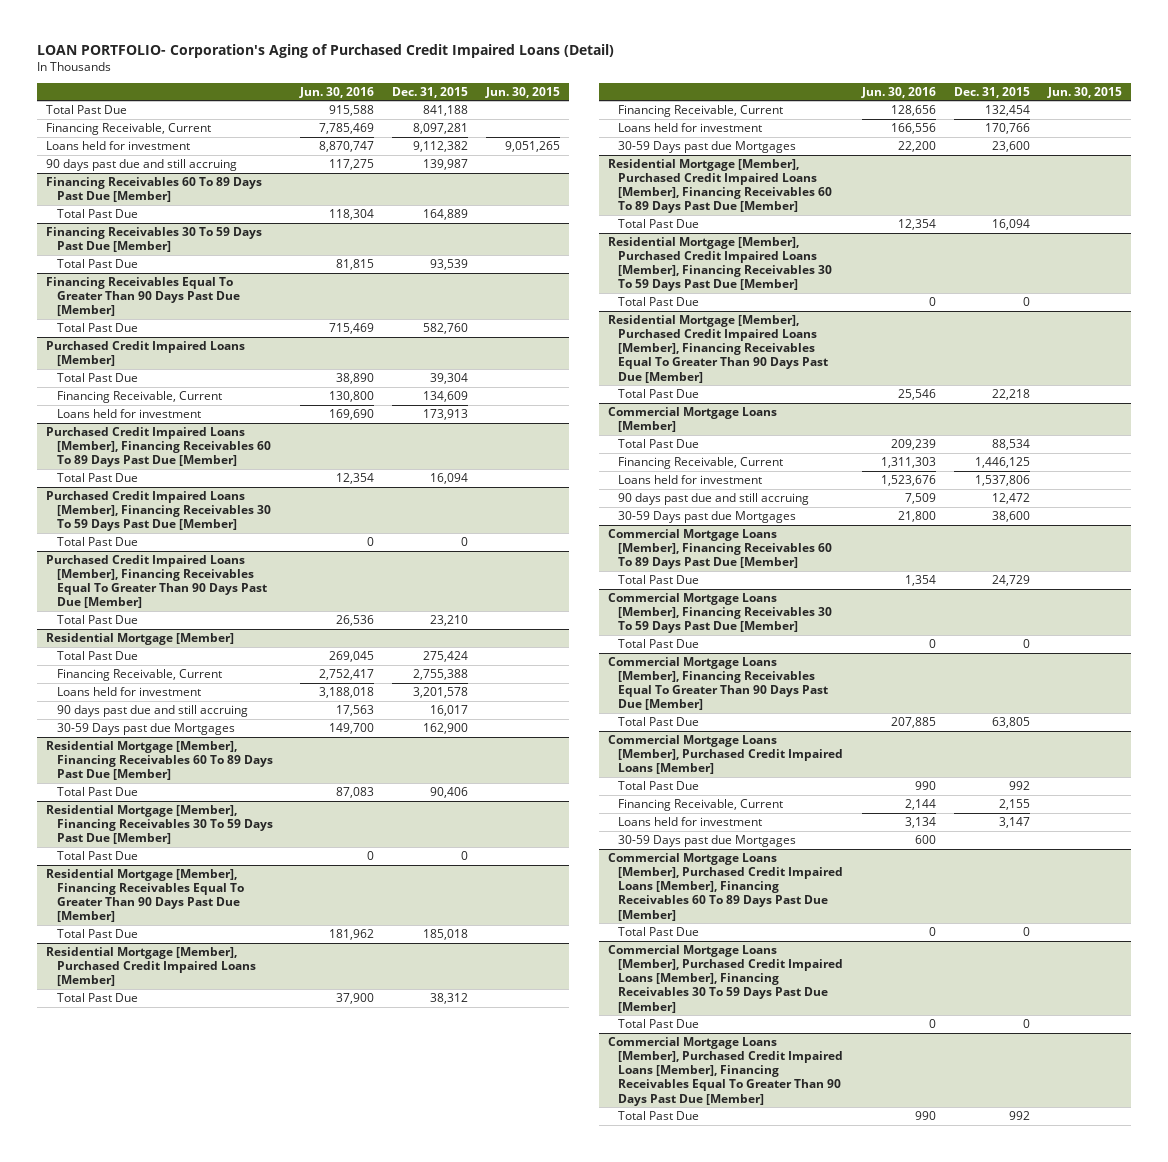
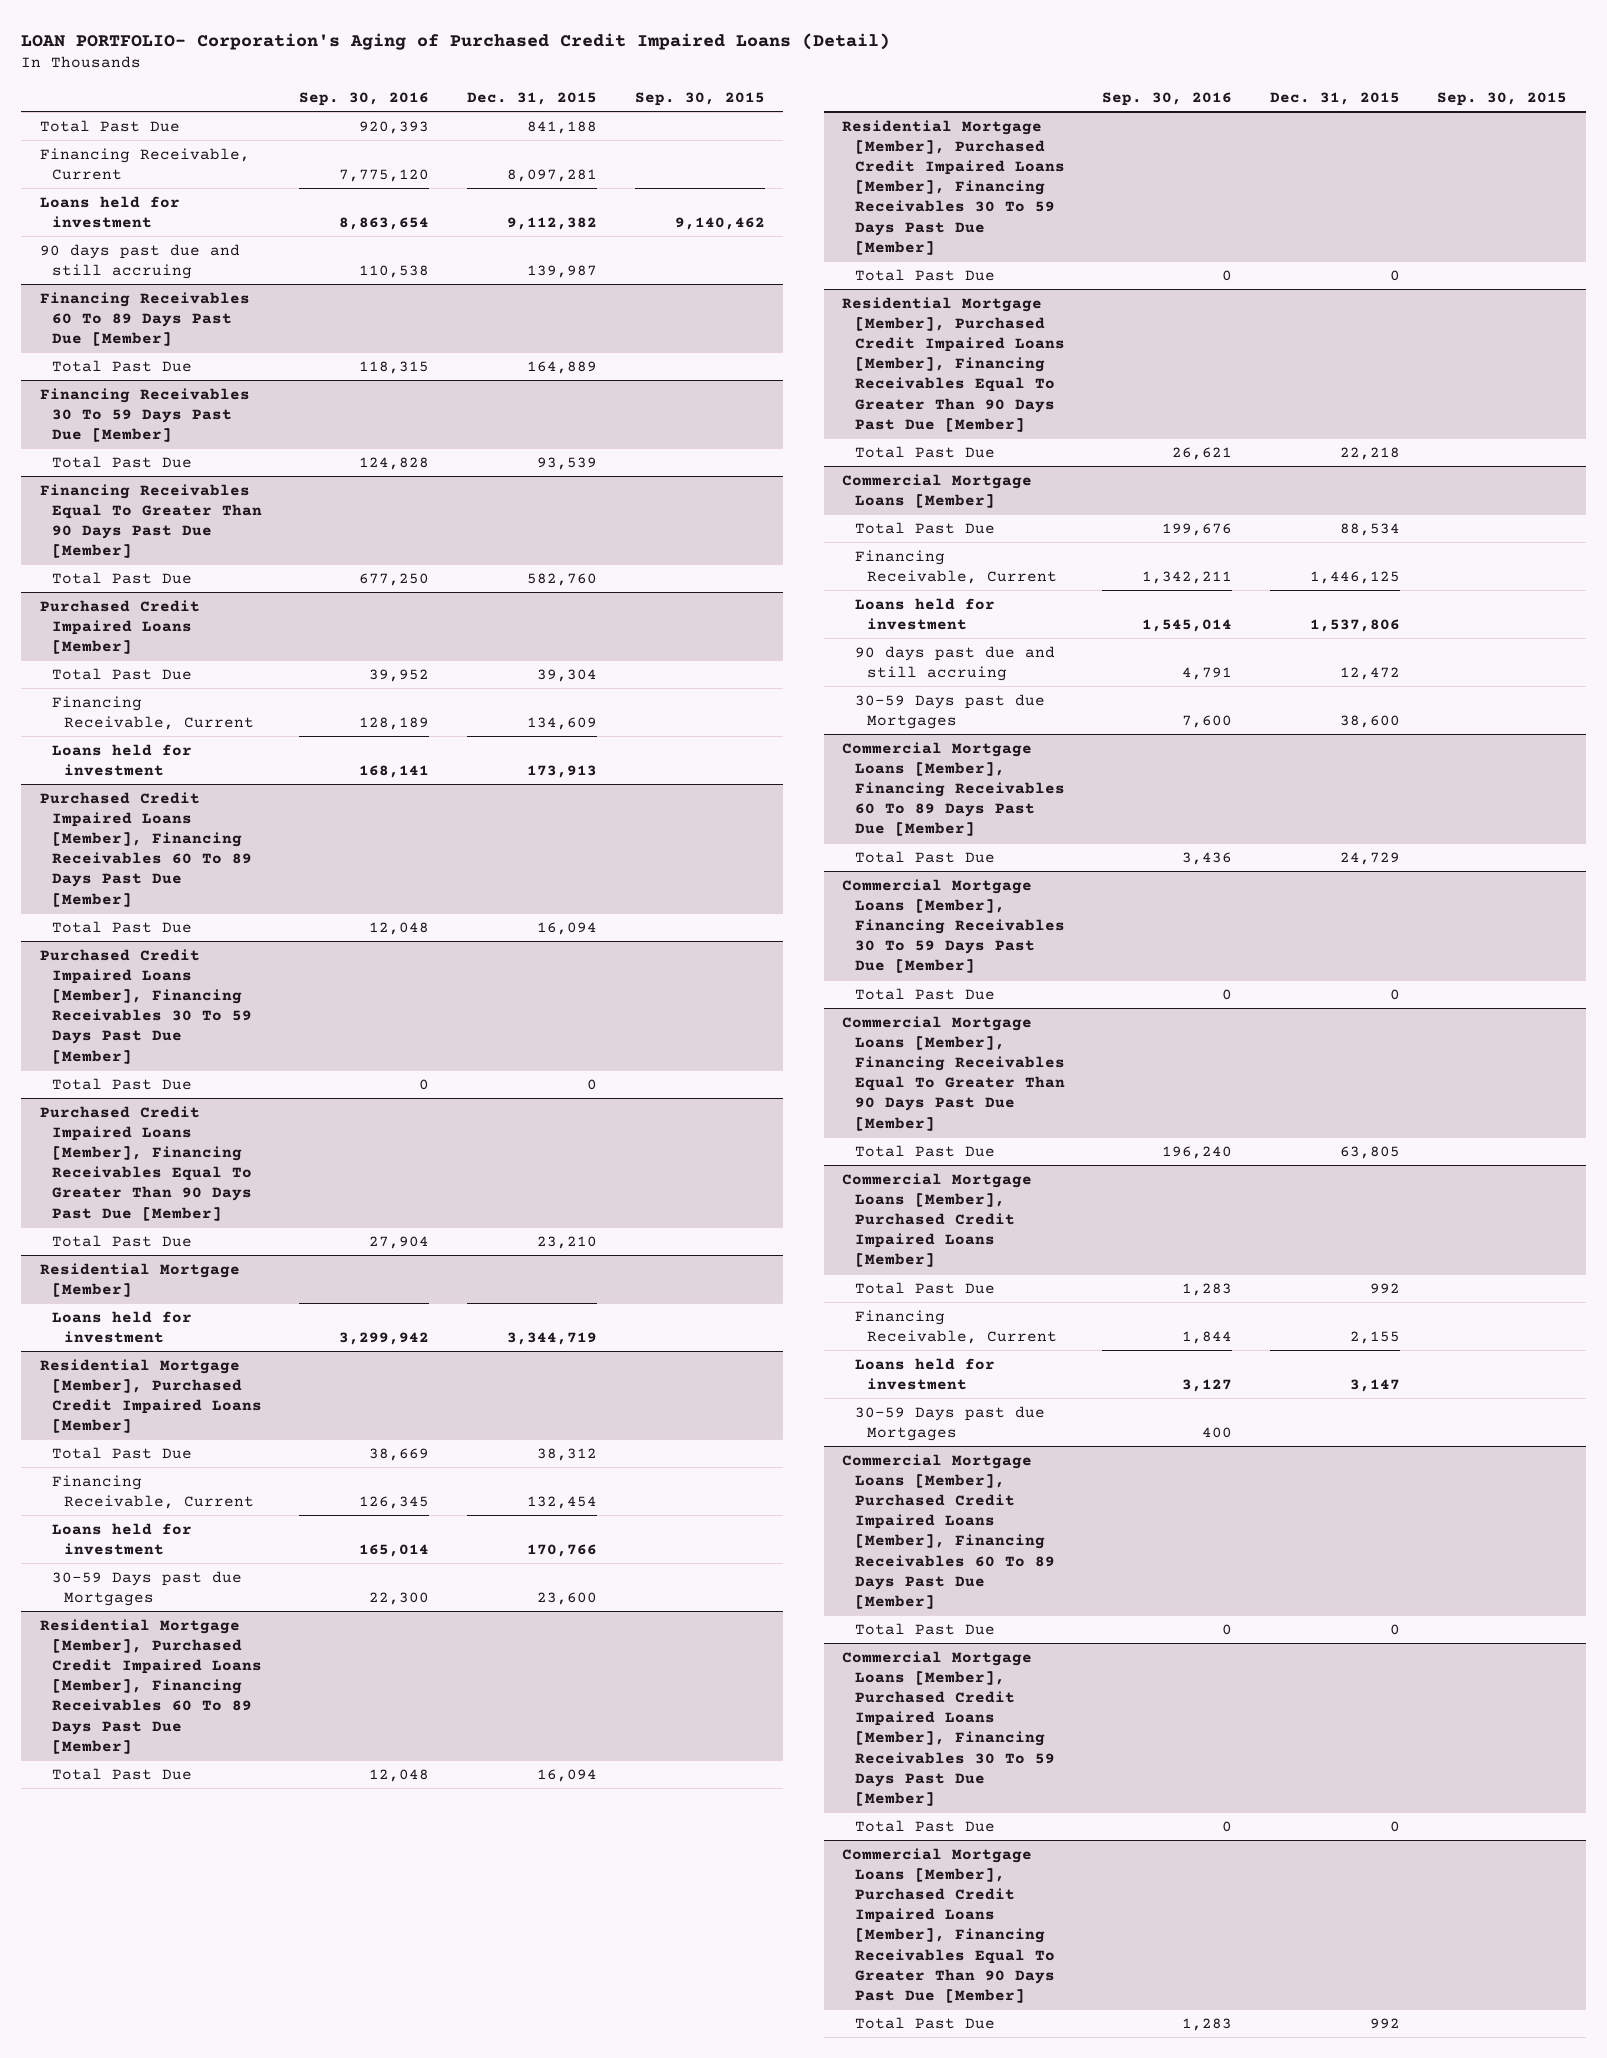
[298,86,374,98] Jun. 30, 2016 -> none
[485,86,561,98] Jun. 30, 2015 -> none
none -> [299,91,430,106] Sep. 30, 2016
none -> [634,91,765,106] Sep. 30, 2015
[56,651,138,661] Total Past Due -> none
[56,669,222,682] Financing Receivable, Current -> none
[56,705,248,718] 90 days past due and still accruing -> none
[56,723,235,736] 30-59 Days past due Mortgages -> none
[46,741,273,781] Residential Mortgage [Member], Financing Receivables 60 To 89 Days Past Due [Member] -> none
[56,787,138,797] Total Past Due -> none
[46,805,273,845] Residential Mortgage [Member], Financing Receivables 30 To 59 Days Past Due [Member] -> none
[56,851,138,861] Total Past Due -> none
[46,869,244,923] Residential Mortgage [Member], Financing Receivables Equal To Greater Than 90 Days Past Due [Member] -> none
[56,929,138,939] Total Past Due -> none
[413,687,469,699] 3,201,578 -> [507,1331,598,1345] 3,344,719

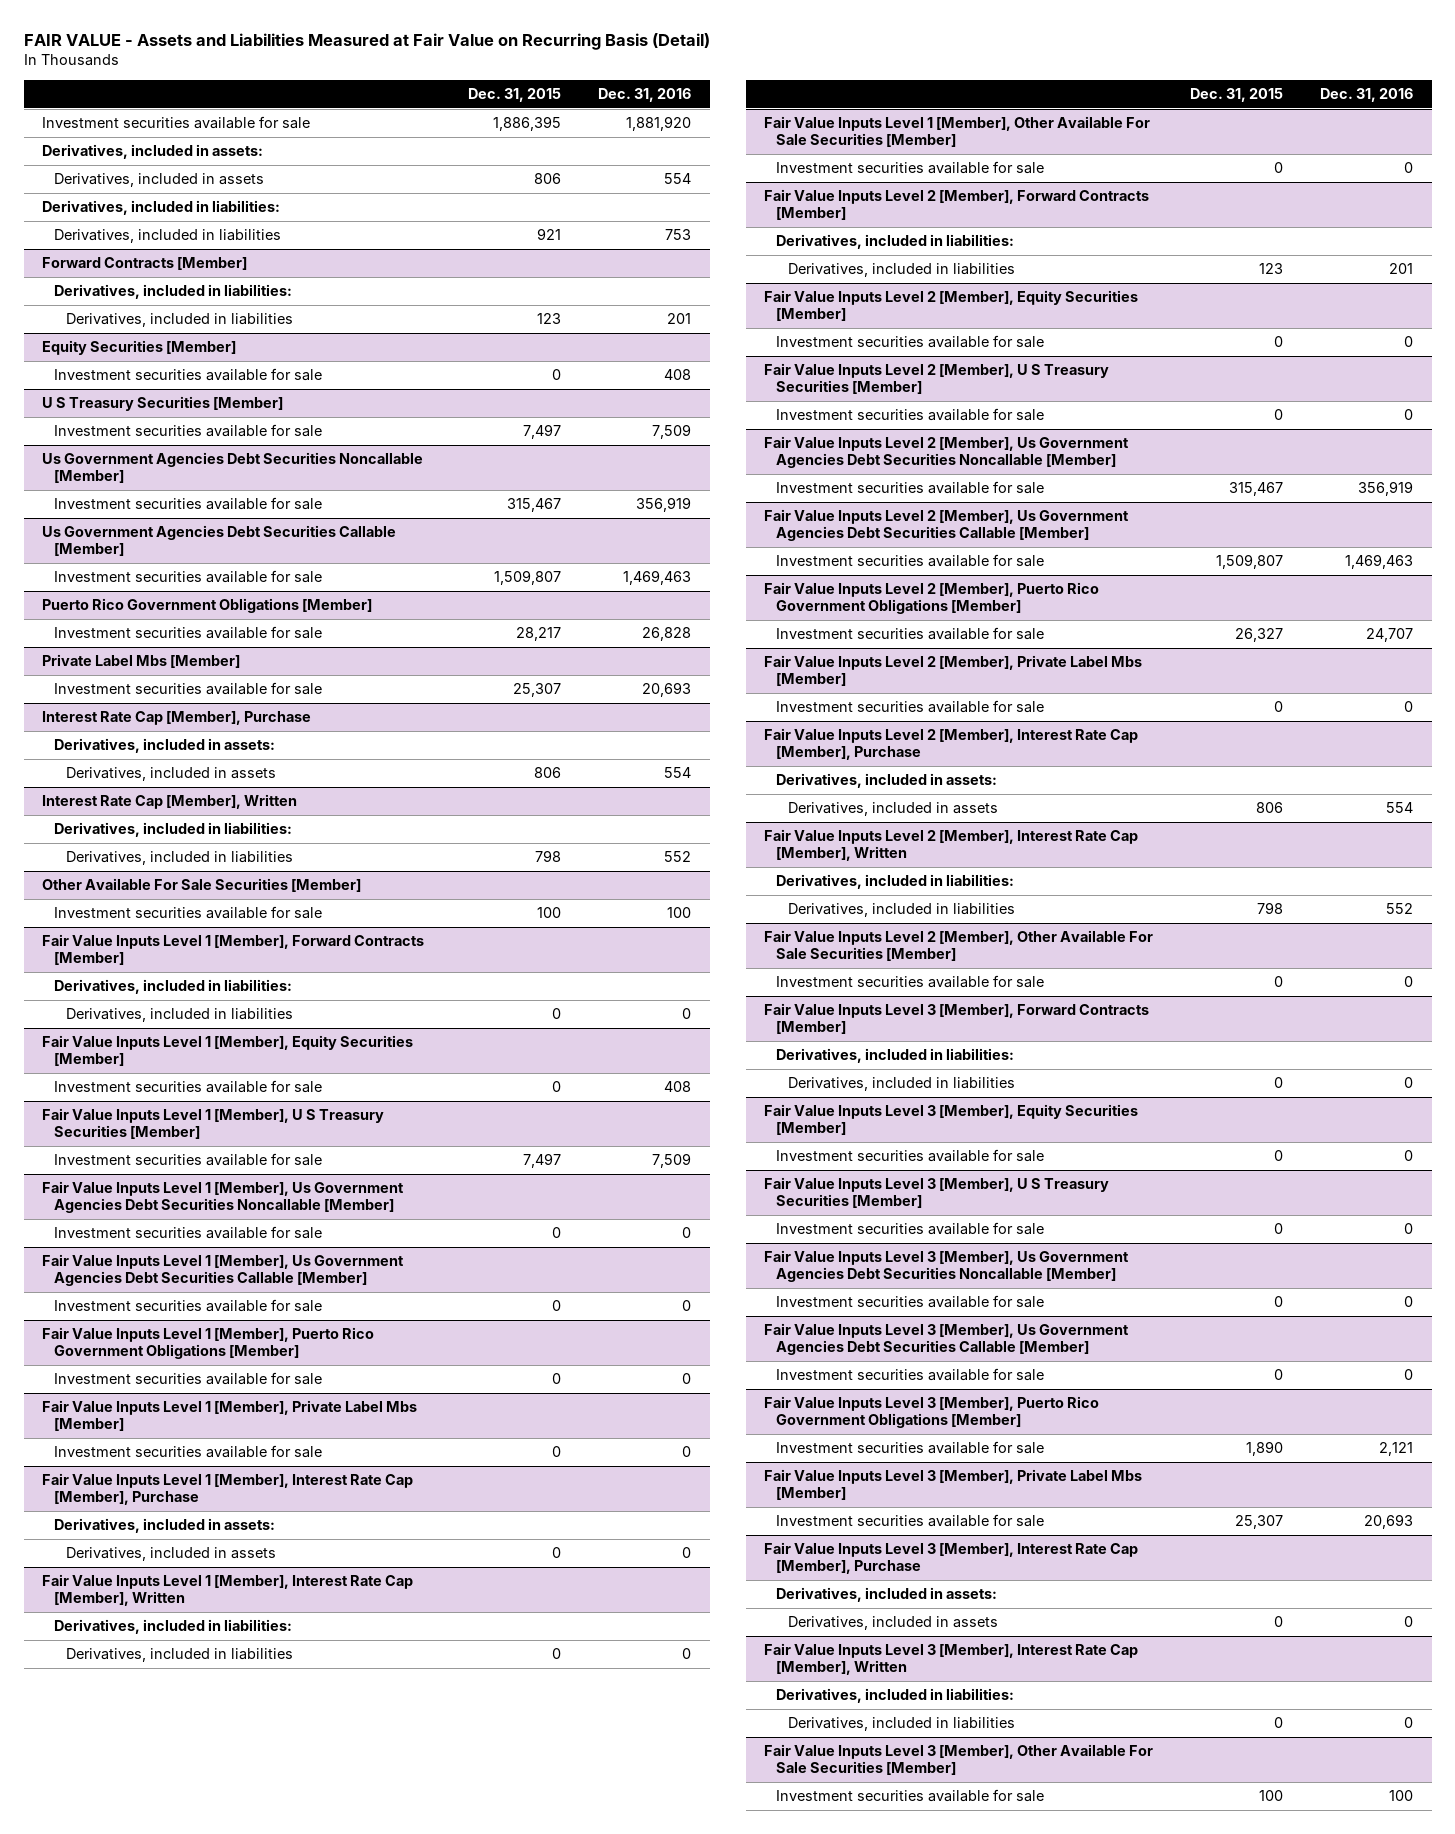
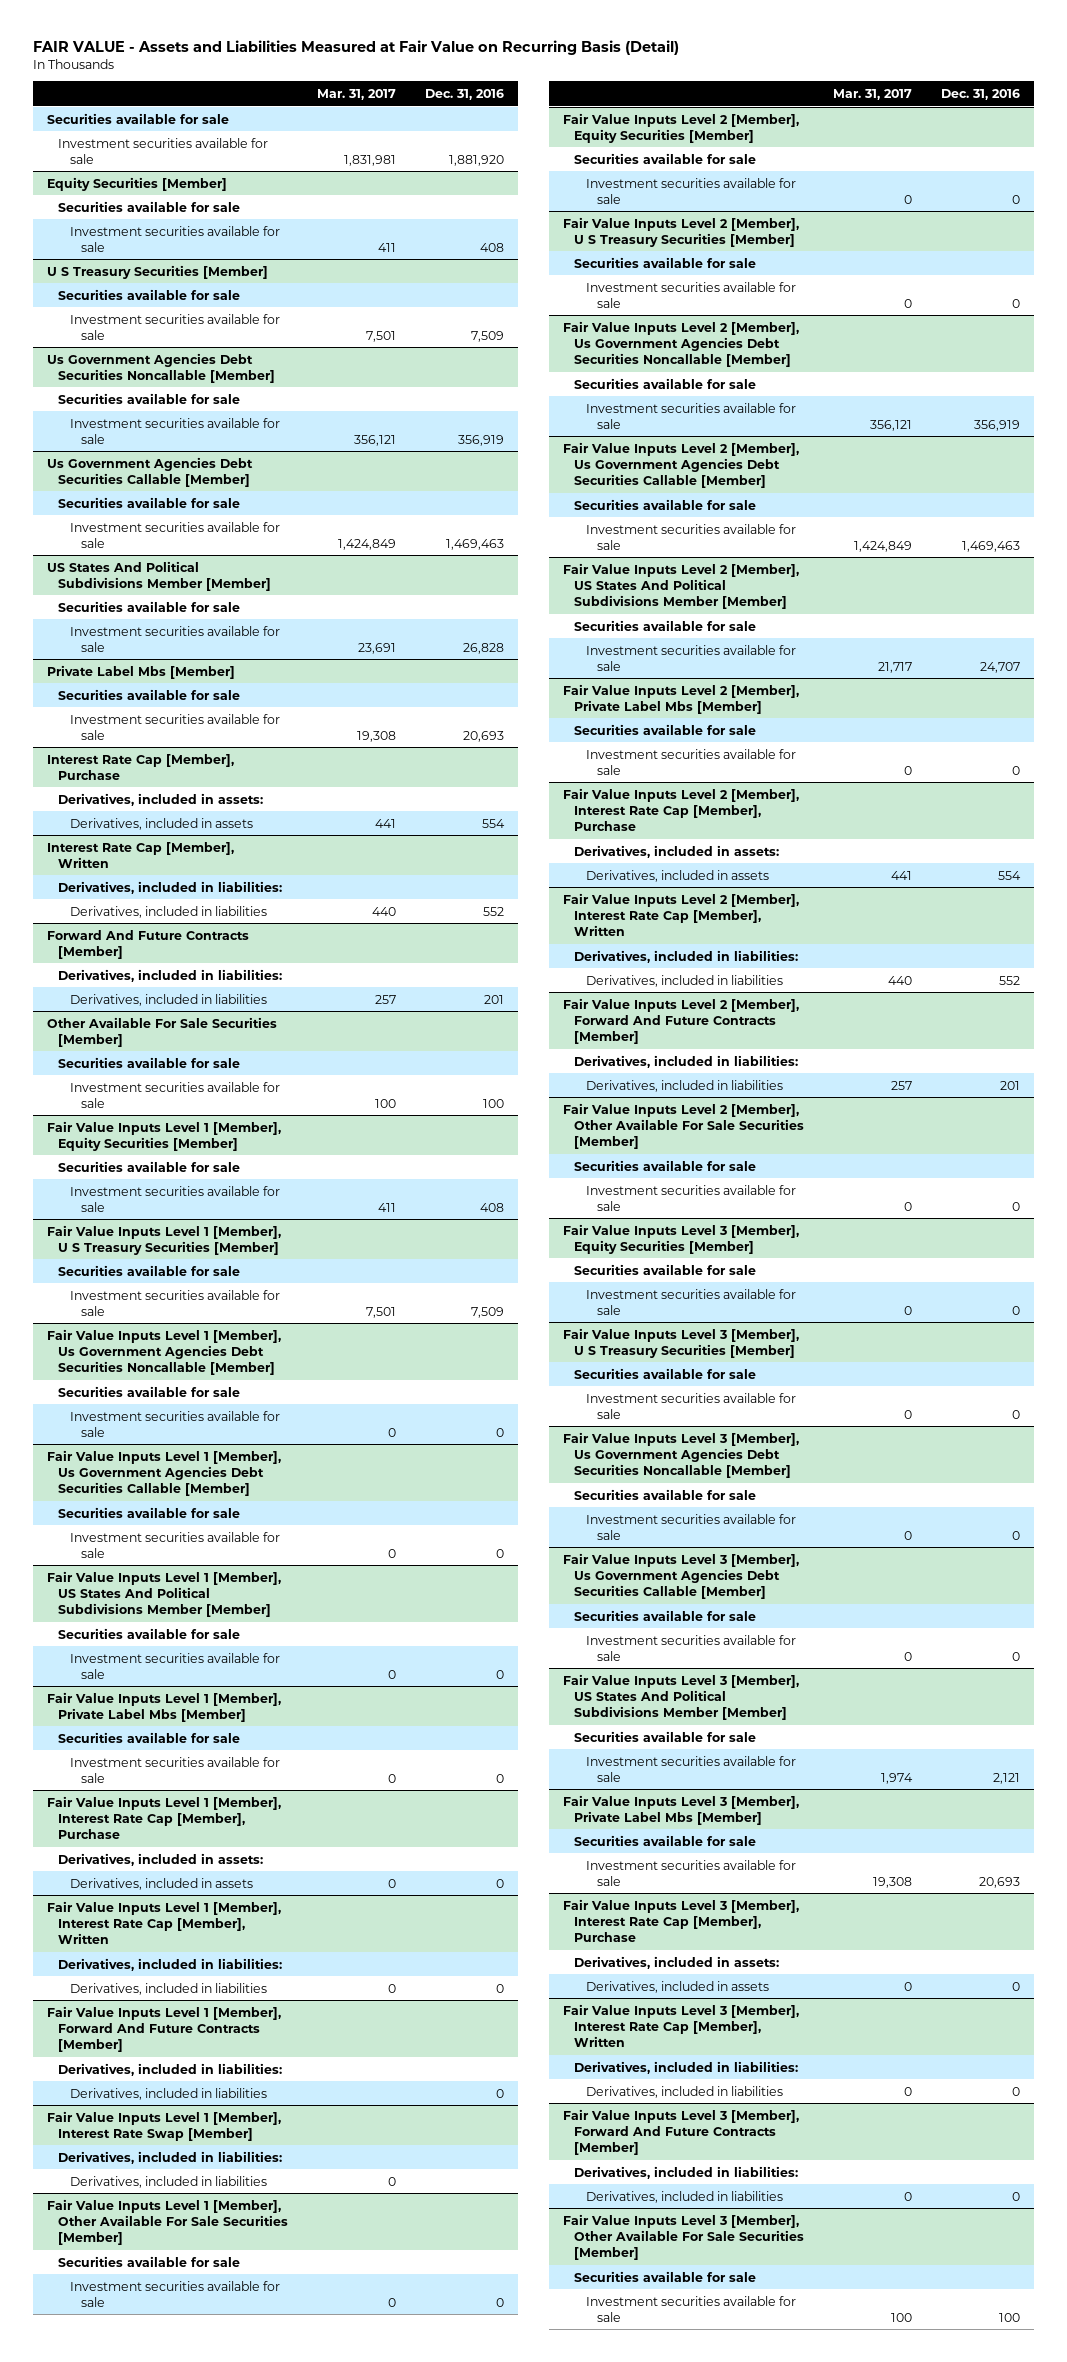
[468,87,562,102] Dec. 31, 2015 -> none
none -> [317,88,397,100] Mar. 31, 2017
none -> [47,112,230,124] Securities available for sale
[42,144,264,160] Derivatives, included in assets: -> none
[54,173,265,188] Derivatives, included in assets -> none
[42,200,281,216] Derivatives, included in liabilities: -> none
[54,229,282,244] Derivatives, included in liabilities -> none
[42,257,248,271] Forward Contracts [Member] -> none
[54,284,293,300] Derivatives, included in liabilities: -> none
[66,313,294,328] Derivatives, included in liabilities -> none
none -> [58,200,241,212] Securities available for sale
none -> [58,288,241,300] Securities available for sale
none -> [58,392,241,404] Securities available for sale
none -> [58,496,241,508] Securities available for sale
[42,598,373,614] Puerto Rico Government Obligations [Member] -> none
none -> [47,560,272,591] US States And Political Subdivisions Member [Member]
none -> [58,600,241,612] Securities available for sale
none -> [58,688,241,700] Securities available for sale
none -> [47,929,250,959] Forward And Future Contracts [Member]
none -> [58,968,283,982] Derivatives, included in liabilities:
none -> [69,993,267,1006] Derivatives, included in liabilities
none -> [58,1056,241,1068] Securities available for sale
[42,934,425,966] Fair Value Inputs Level 1 [Member], Forward Contracts [Member] -> none
[54,979,293,995] Derivatives, included in liabilities: -> none
[66,1008,294,1023] Derivatives, included in liabilities -> none
none -> [58,1160,241,1172] Securities available for sale
none -> [58,1264,241,1276] Securities available for sale
none -> [58,1385,241,1397] Securities available for sale
none -> [58,1506,241,1518] Securities available for sale
[42,1327,375,1360] Fair Value Inputs Level 1 [Member], Puerto Rico Government Obligations [Member] -> none
none -> [47,1570,282,1617] Fair Value Inputs Level 1 [Member], US States And Political Subdivisions Member [Member]
none -> [58,1627,241,1639] Securities available for sale
none -> [58,1731,241,1743] Securities available for sale
none -> [47,2005,282,2052] Fair Value Inputs Level 1 [Member], Forward And Future Contracts [Member]
none -> [58,2062,283,2076] Derivatives, included in liabilities:
none -> [69,2087,267,2100] Derivatives, included in liabilities
none -> [47,2110,282,2141] Fair Value Inputs Level 1 [Member], Interest Rate Swap [Member]
none -> [58,2150,283,2164] Derivatives, included in liabilities:
none -> [69,2175,267,2188] Derivatives, included in liabilities
none -> [58,2255,241,2267] Securities available for sale
[764,189,1150,221] Fair Value Inputs Level 2 [Member], Forward Contracts [Member] -> none
[776,234,1015,250] Derivatives, included in liabilities: -> none
[788,263,1016,278] Derivatives, included in liabilities -> none
none -> [574,152,757,164] Securities available for sale
none -> [574,256,757,268] Securities available for sale
none -> [574,377,757,389] Securities available for sale
none -> [574,498,757,510] Securities available for sale
[764,582,1100,615] Fair Value Inputs Level 2 [Member], Puerto Rico Government Obligations [Member] -> none
none -> [563,562,800,609] Fair Value Inputs Level 2 [Member], US States And Political Subdivisions Member [Member]
none -> [574,619,757,631] Securities available for sale
none -> [574,723,757,735] Securities available for sale
none -> [563,997,800,1044] Fair Value Inputs Level 2 [Member], Forward And Future Contracts [Member]
none -> [574,1054,799,1068] Derivatives, included in liabilities:
none -> [585,1079,783,1092] Derivatives, included in liabilities
none -> [574,1159,757,1171] Securities available for sale
[764,1003,1150,1035] Fair Value Inputs Level 3 [Member], Forward Contracts [Member] -> none
[776,1048,1015,1064] Derivatives, included in liabilities: -> none
[788,1077,1016,1092] Derivatives, included in liabilities -> none
none -> [574,1263,757,1275] Securities available for sale
none -> [574,1367,757,1379] Securities available for sale
none -> [574,1488,757,1500] Securities available for sale
none -> [574,1609,757,1621] Securities available for sale
[764,1396,1100,1429] Fair Value Inputs Level 3 [Member], Puerto Rico Government Obligations [Member] -> none
none -> [563,1673,800,1720] Fair Value Inputs Level 3 [Member], US States And Political Subdivisions Member [Member]
none -> [574,1730,757,1742] Securities available for sale
none -> [574,1834,757,1846] Securities available for sale
none -> [563,2108,800,2155] Fair Value Inputs Level 3 [Member], Forward And Future Contracts [Member]
none -> [574,2165,799,2179] Derivatives, included in liabilities:
none -> [585,2190,783,2203] Derivatives, included in liabilities
none -> [574,2270,757,2282] Securities available for sale

